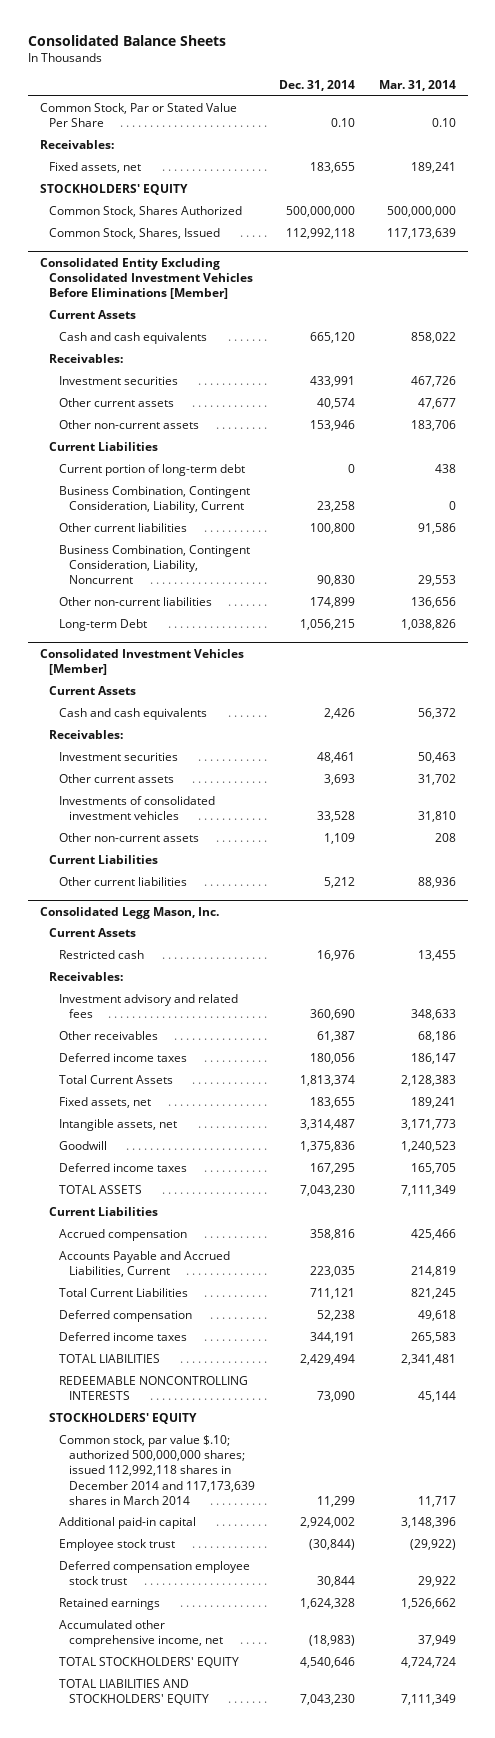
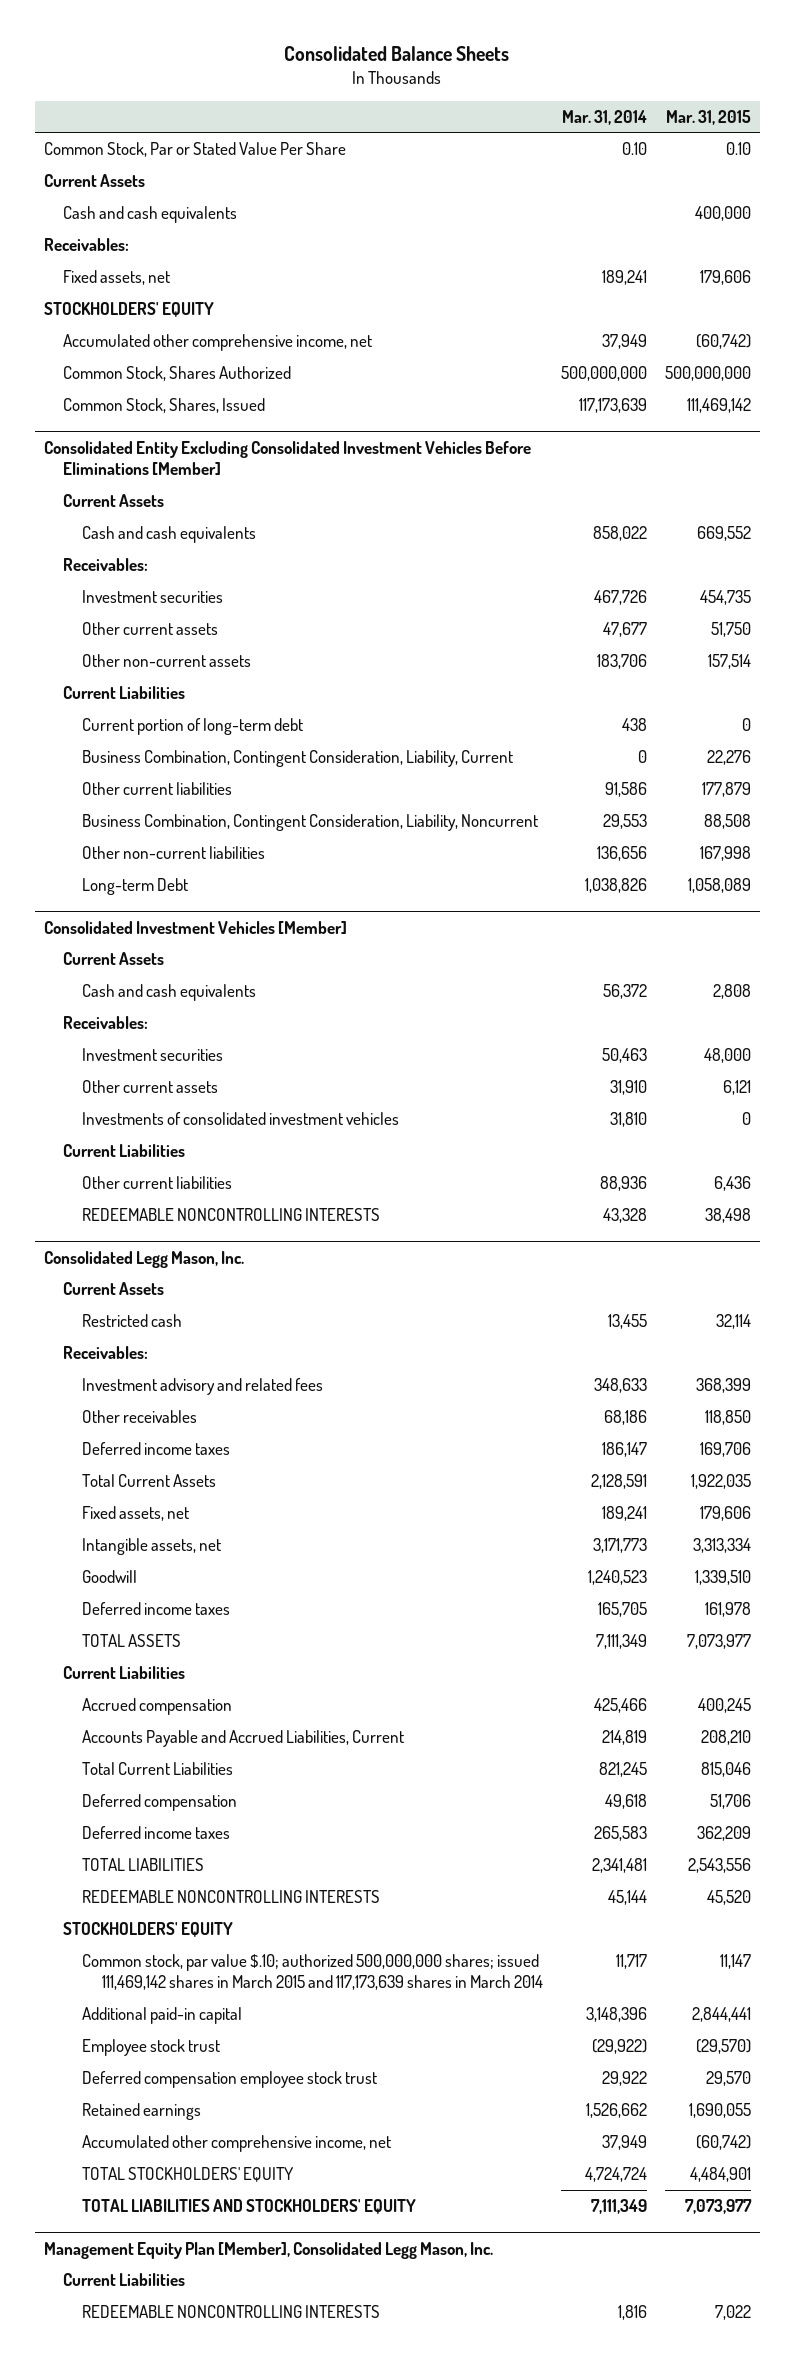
[278,80,355,92] Dec. 31, 2014 -> none
none -> [665,109,751,125] Mar. 31, 2015
none -> [43,173,145,187] Current Assets
none -> [63,205,238,223] Cash and cash equivalents
none -> [63,333,373,351] Accumulated other comprehensive income, net
[417,774,456,786] 31,702 -> [609,1079,647,1095] 31,910
[59,833,200,843] Other non-current assets -> none
none -> [82,1207,381,1221] REDEEMABLE NONCONTROLLING INTERESTS
[400,1075,456,1087] 2,128,383 -> [590,1473,647,1489] 2,128,591
[59,1435,255,1505] Common stock, par value $.10; authorized 500,000,000 shares; issued 112,992,118 shares in December 2014 and 117,173,639 shares in March 2014 -> [82,1953,543,1991] Common stock, par value $.10; authorized 500,000,000 shares; issued 111,469,142 shares in March 2015 and 117,173,639 shares in March 2014
none -> [43,2241,493,2259] Management Equity Plan [Member], Consolidated Legg Mason, Inc.
none -> [63,2272,186,2286] Current Liabilities
none -> [82,2304,381,2318] REDEEMABLE NONCONTROLLING INTERESTS

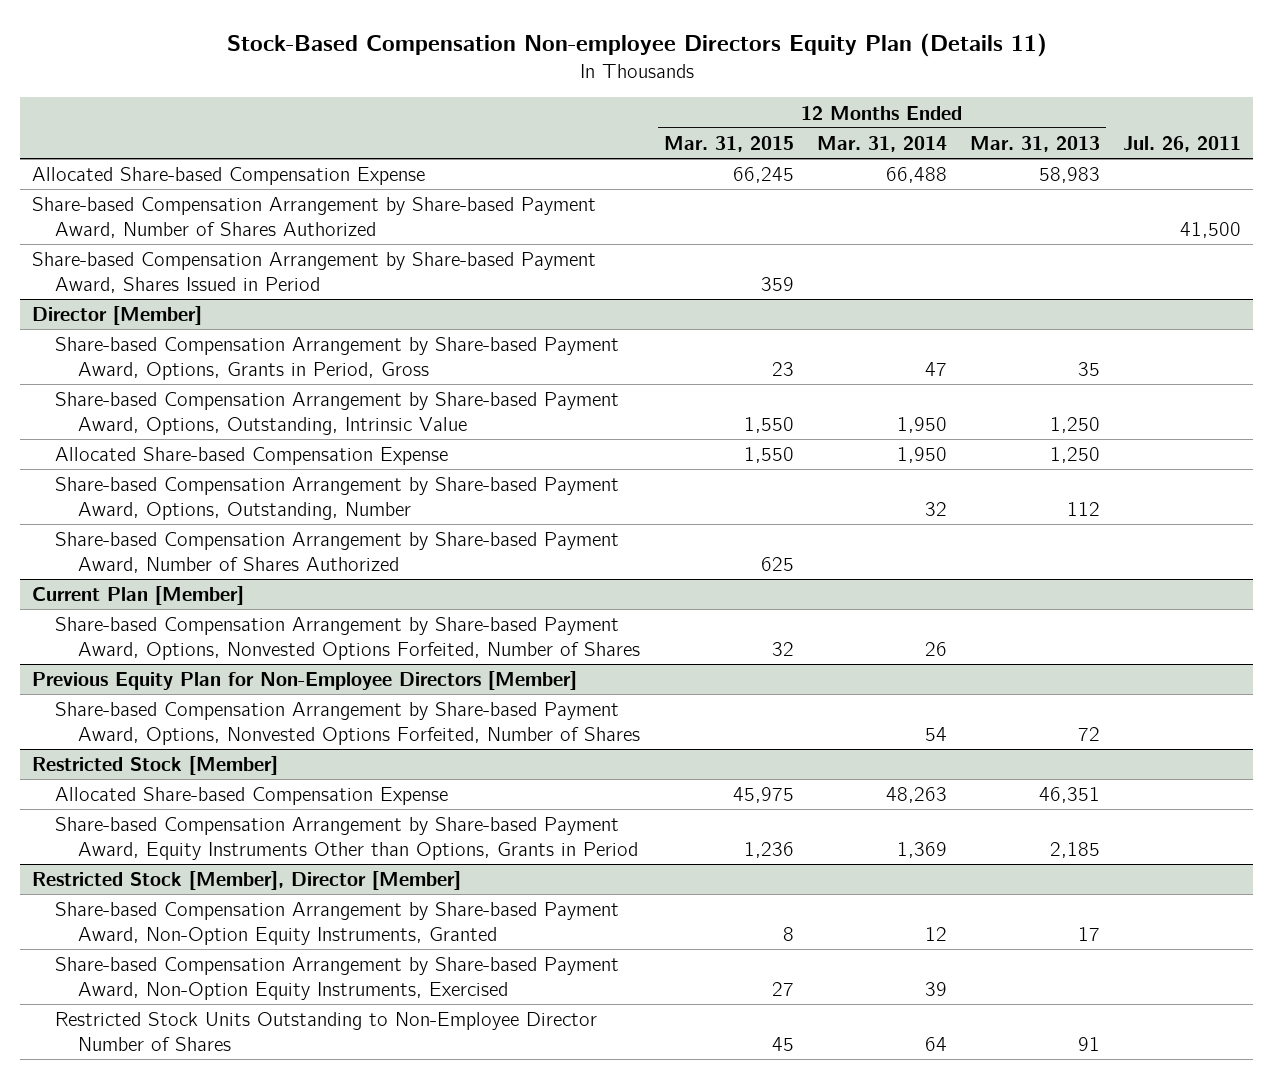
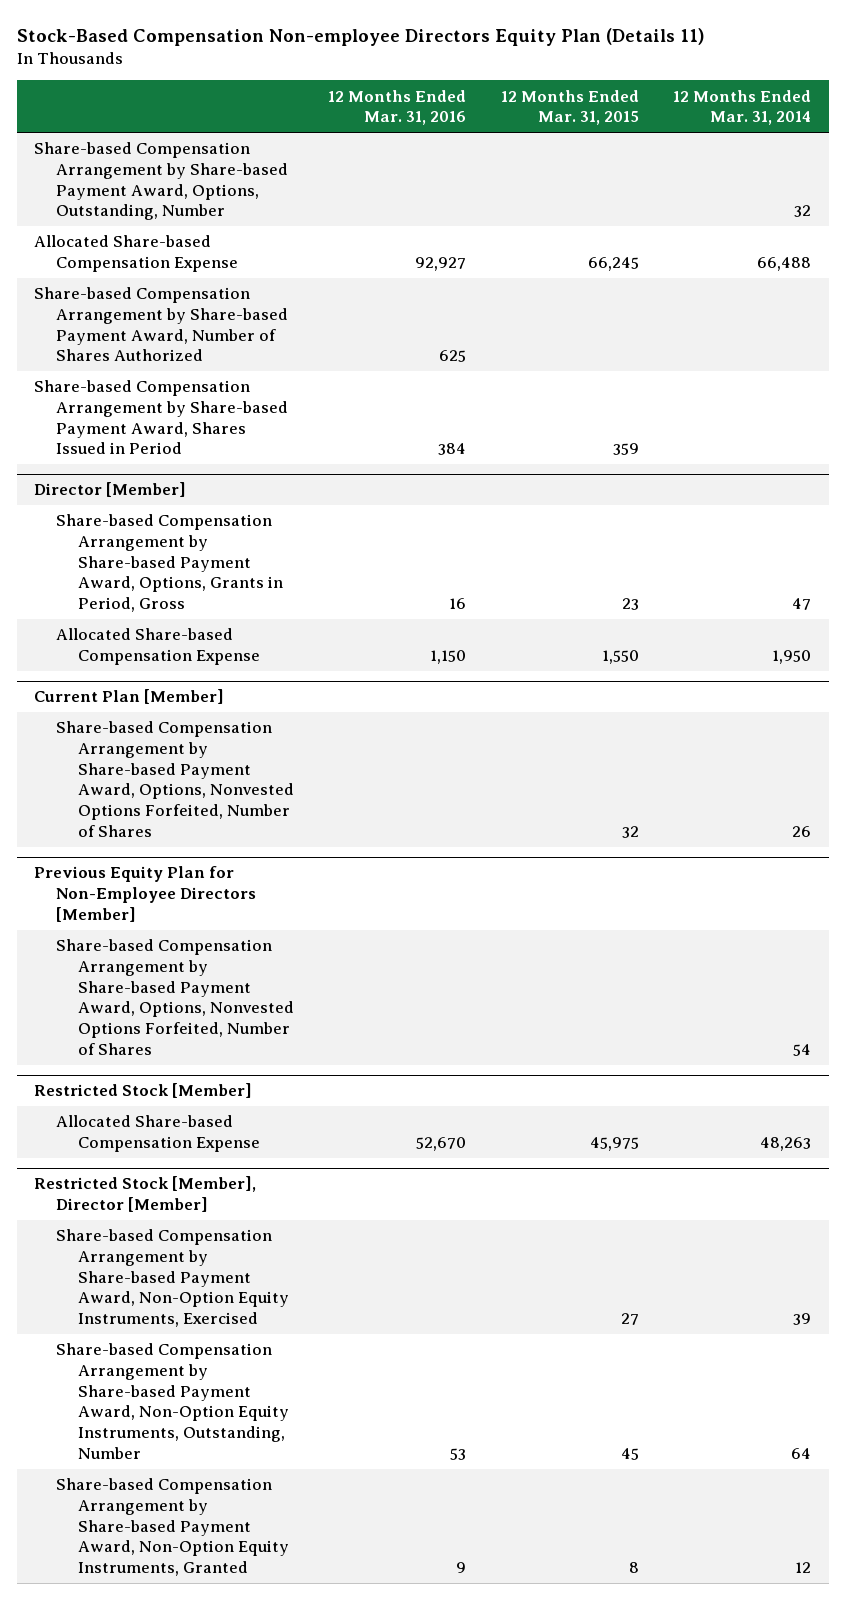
[970,135,1101,152] Mar. 31, 2013 -> none
[1123,135,1242,152] Jul. 26, 2011 -> none
none -> [328,89,467,126] 12 Months Ended Mar. 31, 2016
none -> [34,142,288,221] Share-based Compensation Arrangement by Share-based Payment Award, Options, Outstanding, Number
[54,392,619,435] Share-based Compensation Arrangement by Share-based Payment Award, Options, Outstanding, Intrinsic Value -> none
[54,477,619,520] Share-based Compensation Arrangement by Share-based Payment Award, Options, Outstanding, Number -> none
[54,532,619,573] Share-based Compensation Arrangement by Share-based Payment Award, Number of Shares Authorized -> none
[54,817,639,860] Share-based Compensation Arrangement by Share-based Payment Award, Equity Instruments Other than Options, Grants in Period -> none
[54,1012,597,1051] Restricted Stock Units Outstanding to Non-Employee Director Number of Shares -> [55,1343,289,1459] Share-based Compensation Arrangement by Share-based Payment Award, Non-Option Equity Instruments, Outstanding, Number
[54,902,619,945] Share-based Compensation Arrangement by Share-based Payment Award, Non-Option Equity Instruments, Granted -> [55,1478,289,1576] Share-based Compensation Arrangement by Share-based Payment Award, Non-Option Equity Instruments, Granted

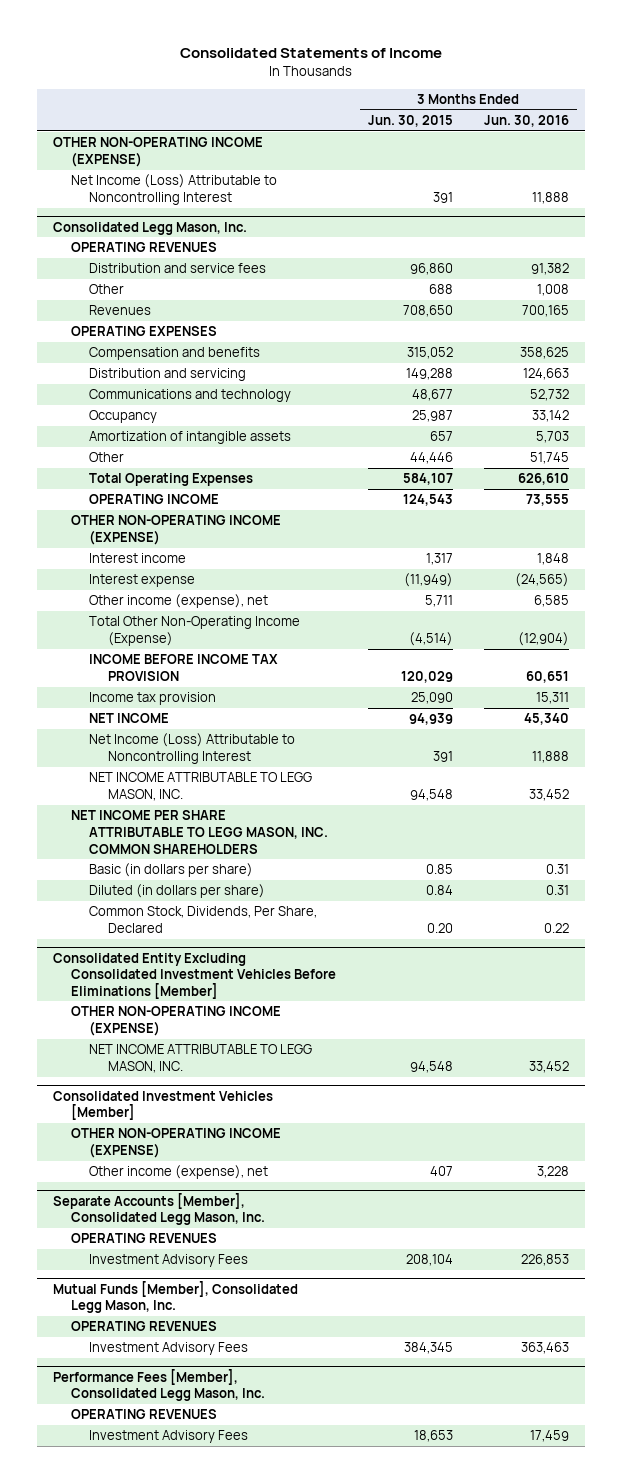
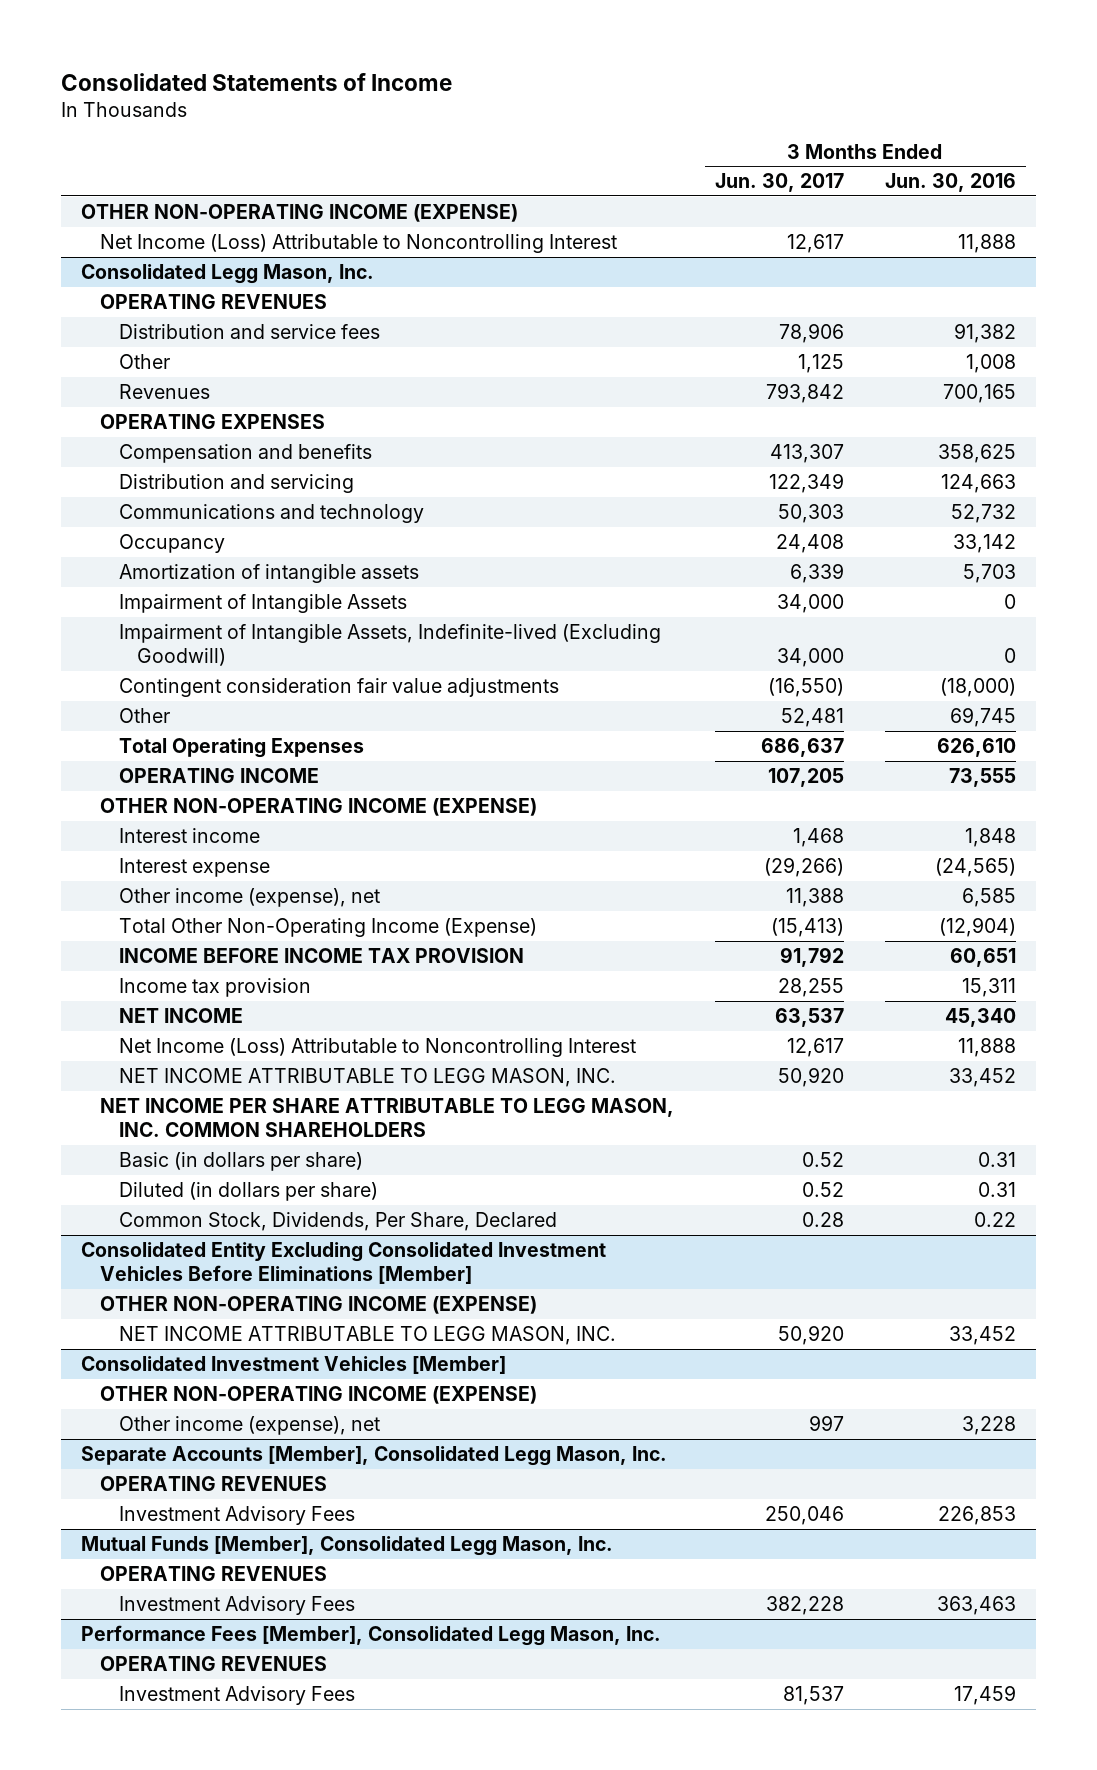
[367,115,453,128] Jun. 30, 2015 -> none
none -> [714,173,844,193] Jun. 30, 2017
none -> [118,593,407,613] Impairment of Intangible Assets
none -> [118,623,661,666] Impairment of Intangible Assets, Indefinite-lived (Excluding Goodwill)
none -> [118,677,559,697] Contingent consideration fair value adjustments
[529,452,569,465] 51,745 -> [949,706,1016,727] 69,745

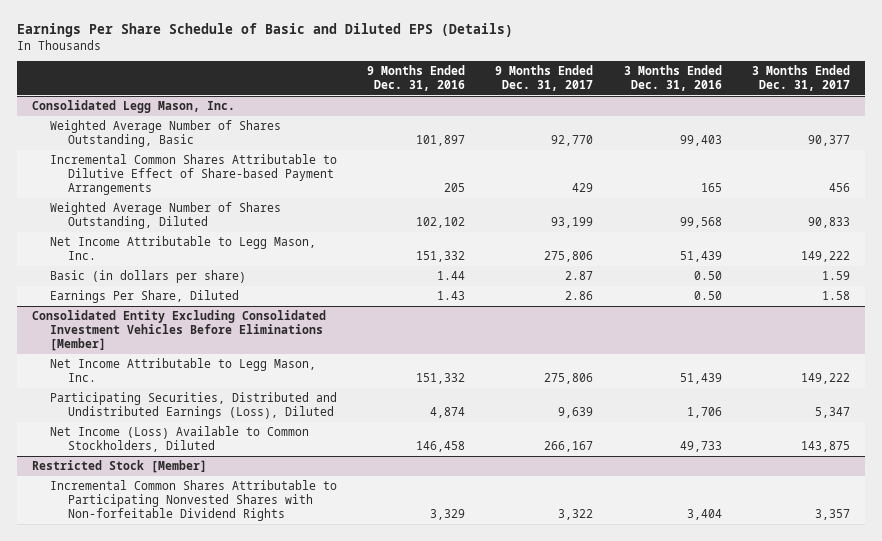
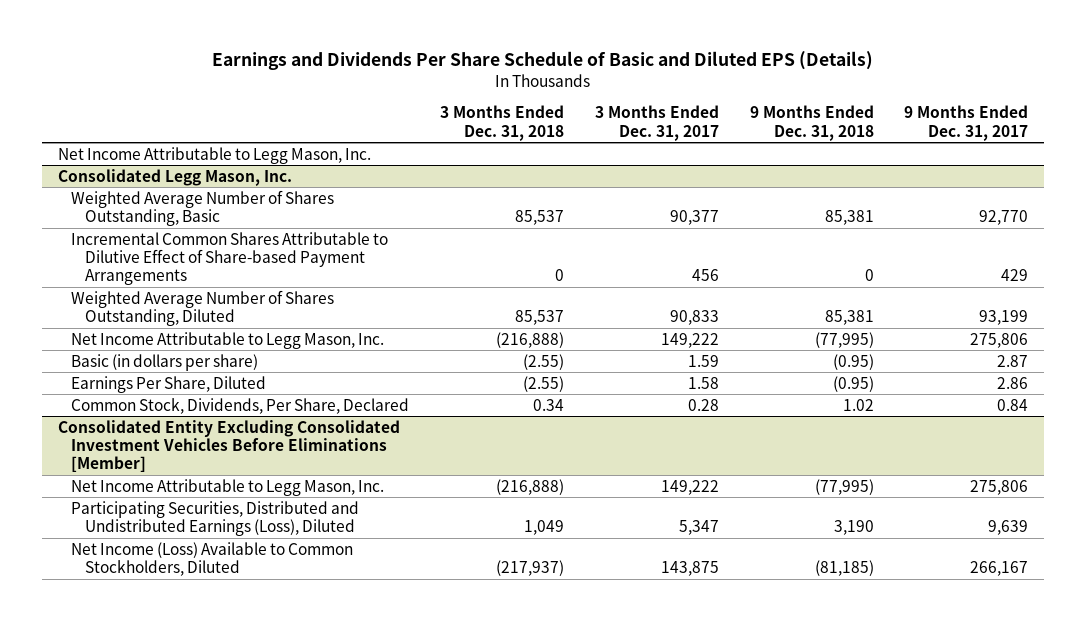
[16,23,513,38] Earnings Per Share Schedule of Basic and Diluted EPS (Details) -> [211,50,873,70] Earnings and Dividends Per Share Schedule of Basic and Diluted EPS (Details)
[367,64,466,92] 9 Months Ended Dec. 31, 2016 -> none
[623,64,722,92] 3 Months Ended Dec. 31, 2016 -> none
none -> [439,105,564,141] 3 Months Ended Dec. 31, 2018
none -> [749,105,874,141] 9 Months Ended Dec. 31, 2018
none -> [57,146,371,164] Net Income Attributable to Legg Mason, Inc.
none -> [71,397,410,414] Common Stock, Dividends, Per Share, Declared
[31,459,207,473] Restricted Stock [Member] -> none
[49,479,337,522] Incremental Common Shares Attributable to Participating Nonvested Shares with Non-forfeitable Dividend Rights -> none

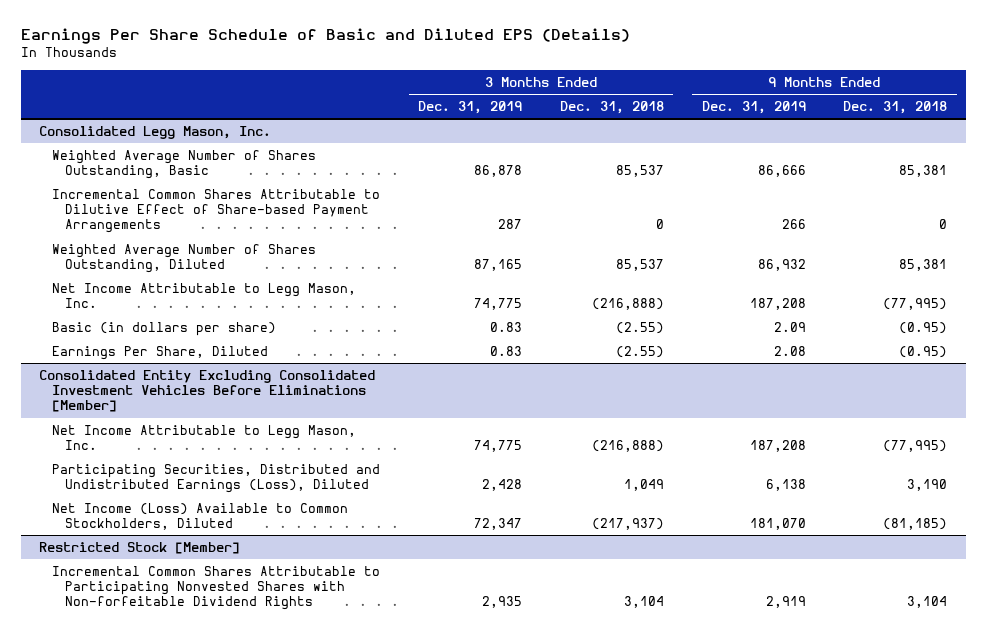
[211,50,873,70] Earnings and Dividends Per Share Schedule of Basic and Diluted EPS (Details) -> [20,28,630,45] Earnings Per Share Schedule of Basic and Diluted EPS (Details)
[594,105,719,141] 3 Months Ended Dec. 31, 2017 -> none
[904,105,1029,141] 9 Months Ended Dec. 31, 2017 -> none
none -> [418,101,523,115] Dec. 31, 2019
none -> [701,101,806,115] Dec. 31, 2019
[57,146,371,164] Net Income Attributable to Legg Mason, Inc. -> none
[71,397,410,414] Common Stock, Dividends, Per Share, Declared -> none
none -> [39,541,241,554] Restricted Stock [Member]
none -> [52,565,381,611] Incremental Common Shares Attributable to Participating Nonvested Shares with Non-forfeitable Dividend Rights

